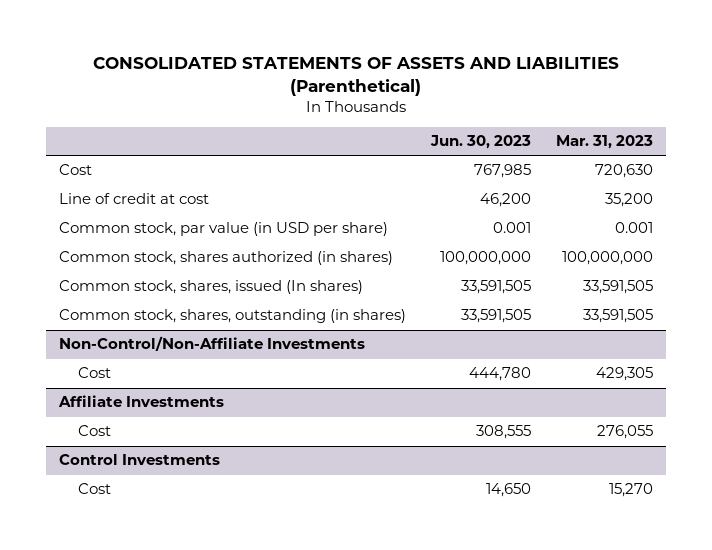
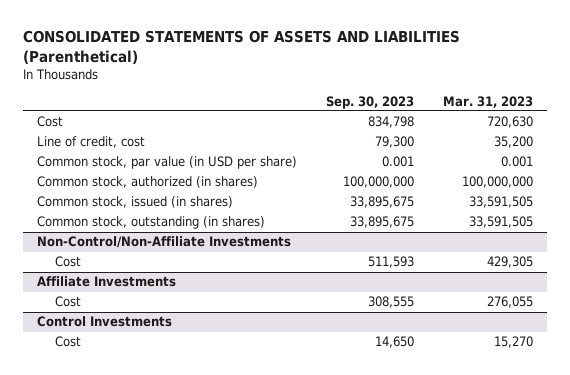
[430,135,532,150] Jun. 30, 2023 -> none
none -> [325,95,414,109] Sep. 30, 2023
[58,193,209,205] Line of credit at cost -> [37,136,146,149] Line of credit, cost
[58,251,393,266] Common stock, shares authorized (in shares) -> [37,176,259,189] Common stock, authorized (in shares)
[58,280,363,295] Common stock, shares, issued (In shares) -> [37,196,234,209] Common stock, issued (in shares)
[58,309,406,324] Common stock, shares, outstanding (in shares) -> [37,216,266,230] Common stock, outstanding (in shares)

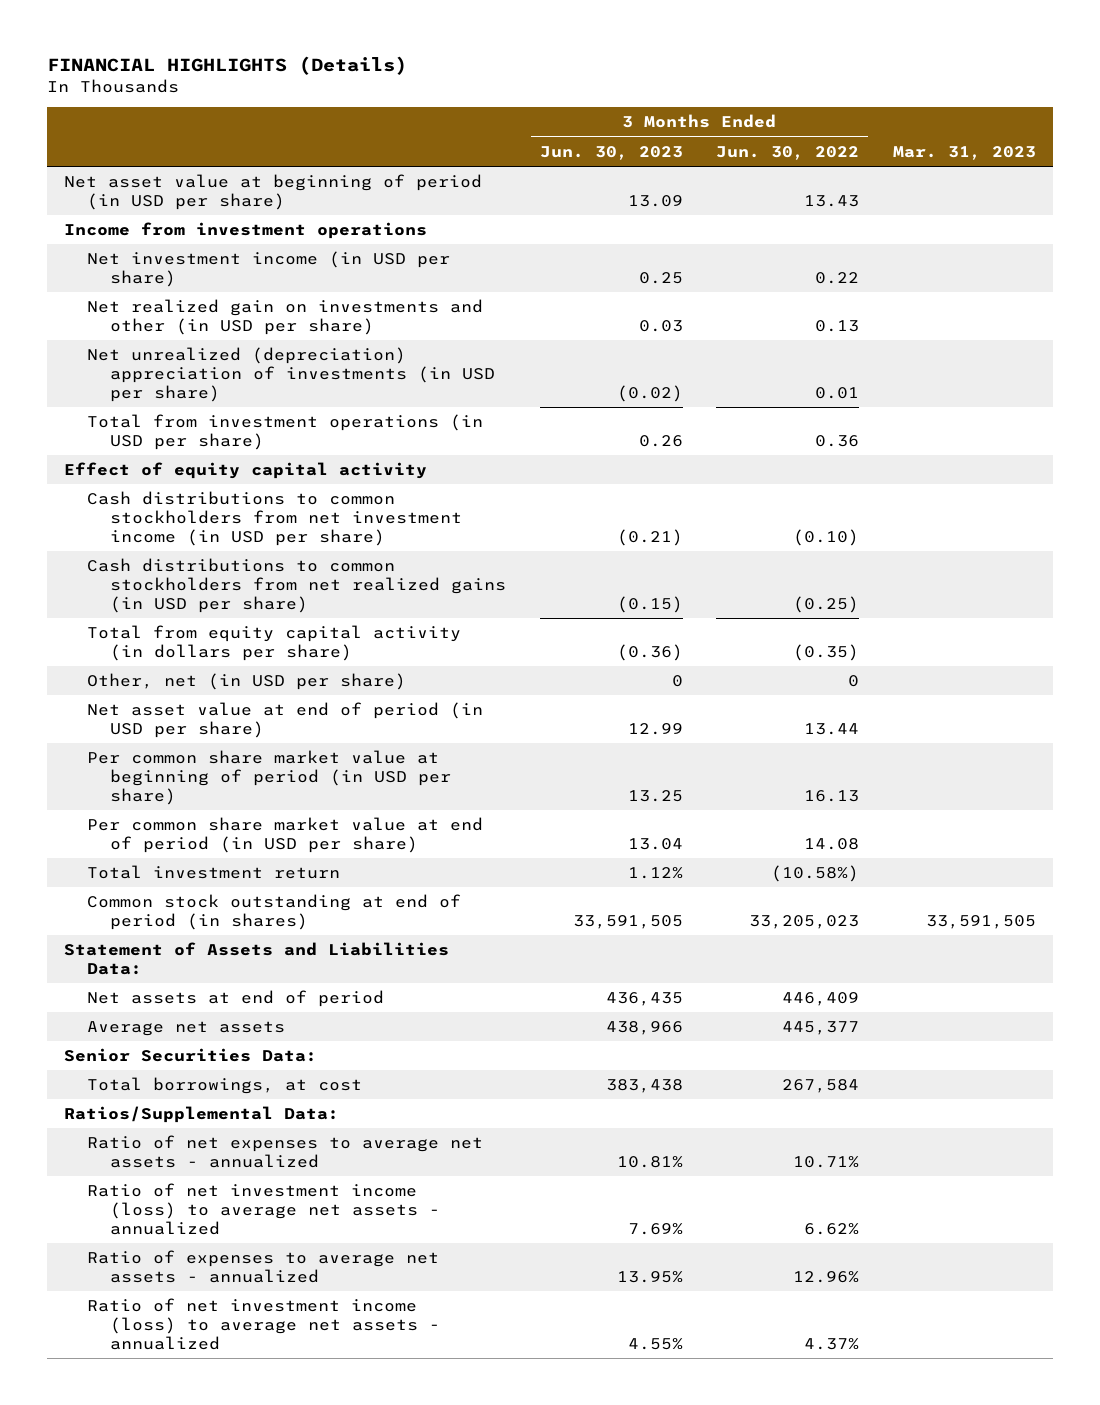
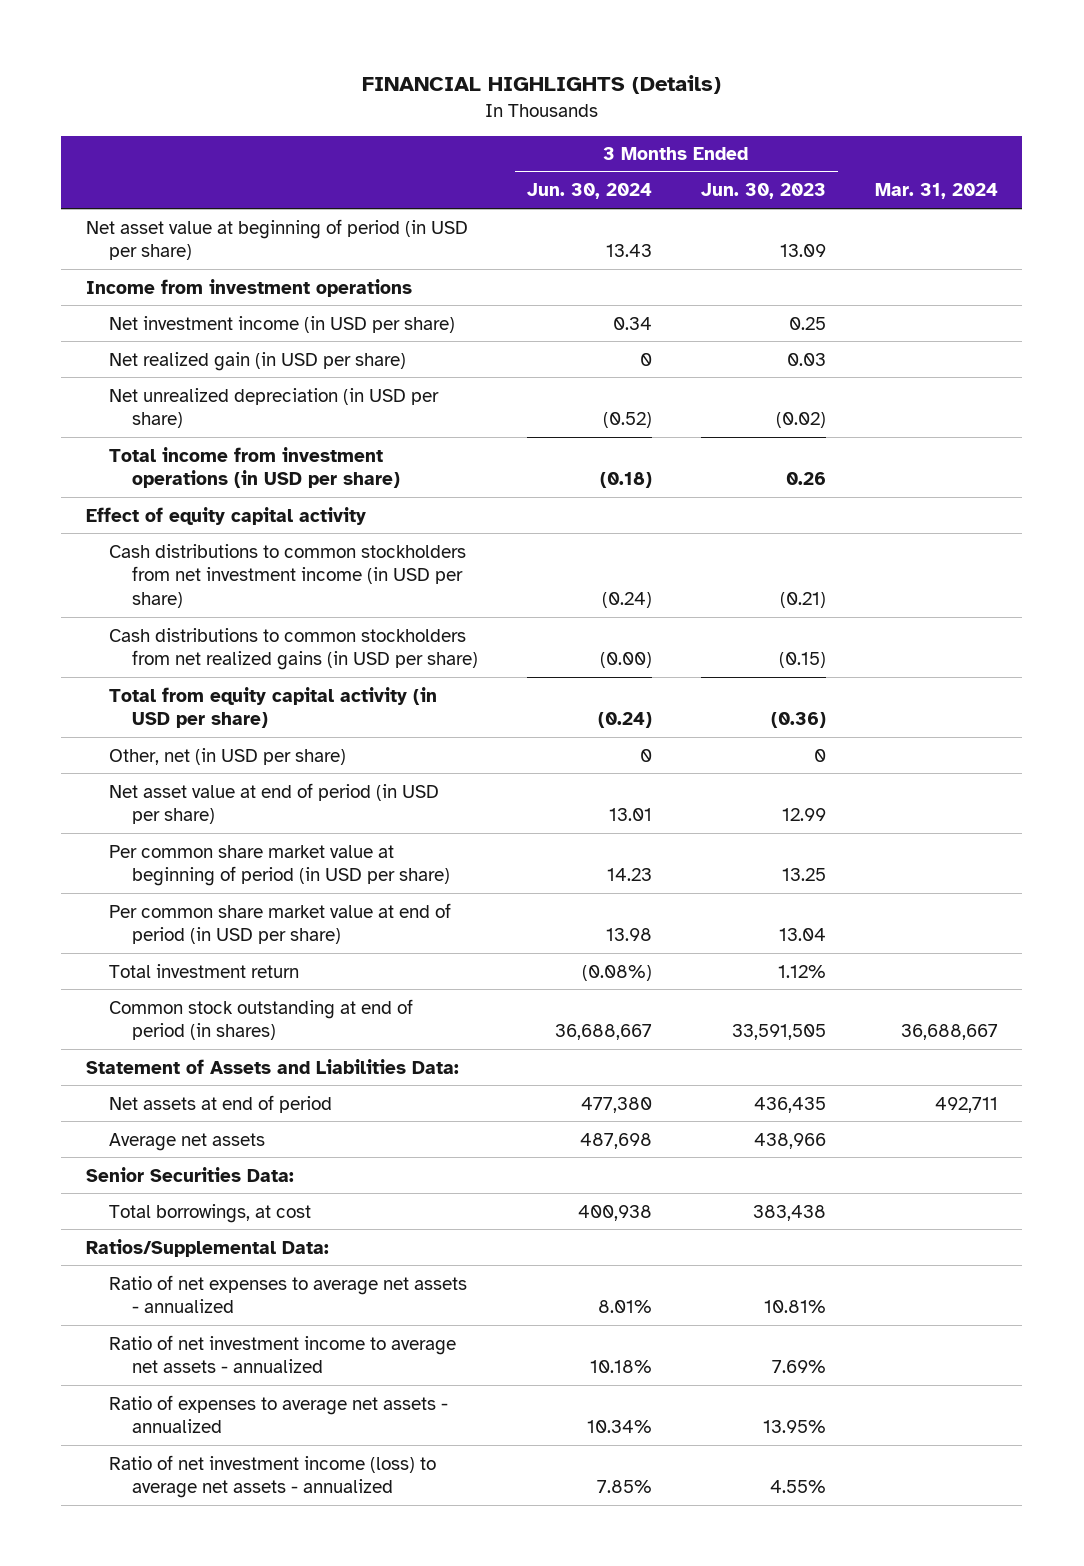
[716,145,860,160] Jun. 30, 2022 -> none
[893,145,1037,160] Mar. 31, 2023 -> none
none -> [526,183,652,200] Jun. 30, 2024
none -> [874,183,998,200] Mar. 31, 2024
[86,299,483,335] Net realized gain on investments and other (in USD per share) -> [108,351,406,371] Net realized gain (in USD per share)
[86,347,495,402] Net unrealized (depreciation) appreciation of investments (in USD per share) -> [108,387,439,429] Net unrealized depreciation (in USD per share)
[86,414,483,450] Total from investment operations (in USD per share) -> [108,446,400,489] Total income from investment operations (in USD per share)
[86,625,461,661] Total from equity capital activity (in dollars per share) -> [108,686,437,729] Total from equity capital activity (in USD per share)
[86,1183,440,1235] Ratio of net investment income (loss) to average net assets - annualized -> [108,1334,456,1374] Ratio of net investment income to average net assets - annualized

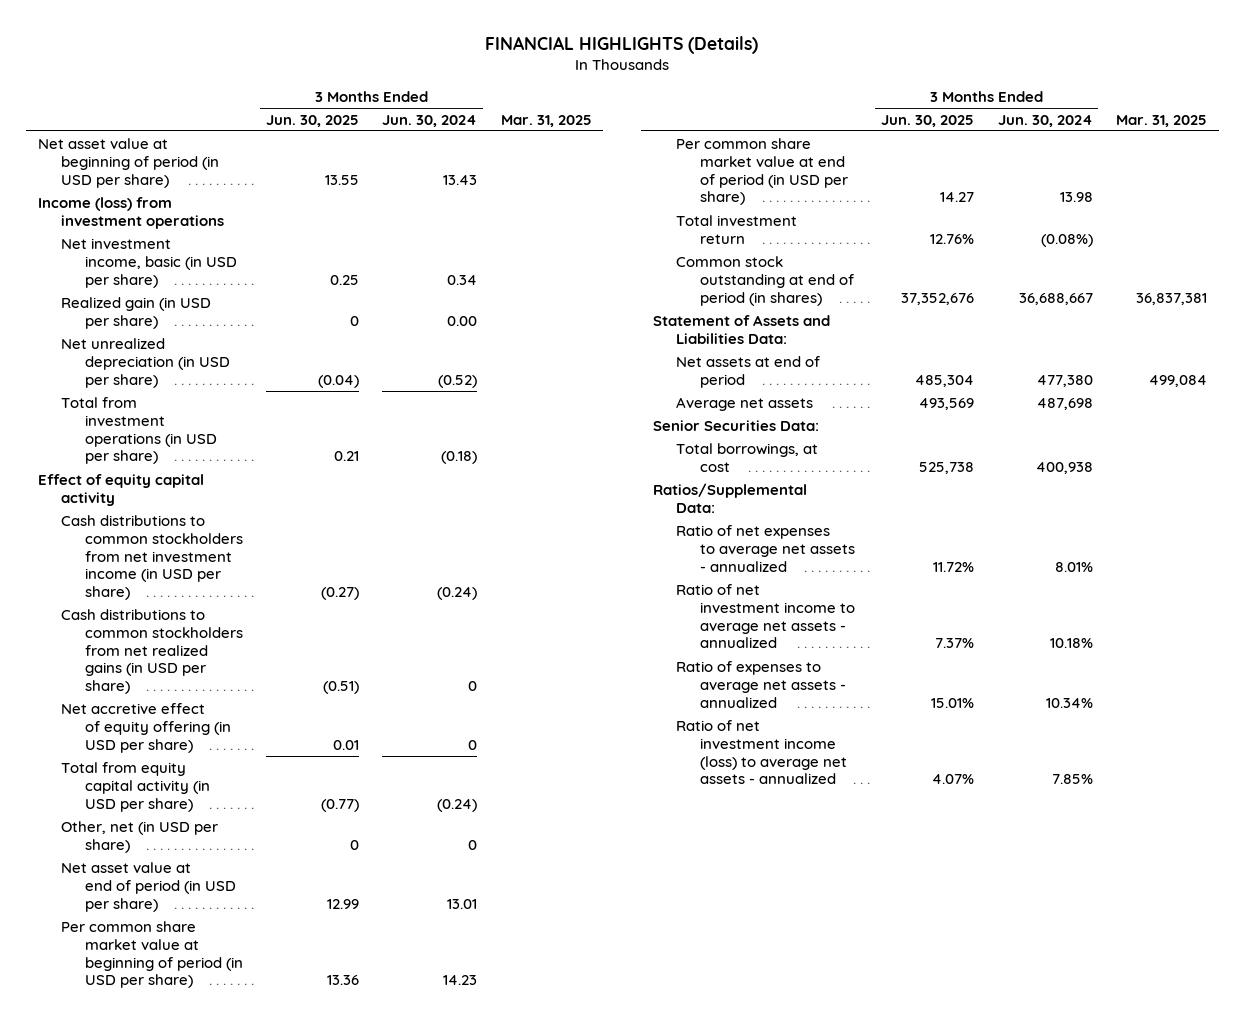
[700,183,826,200] Jun. 30, 2023 -> none
[874,183,998,200] Mar. 31, 2024 -> none
none -> [266,114,360,127] Jun. 30, 2025
none -> [500,114,592,127] Mar. 31, 2025
[85,278,412,297] Income from investment operations -> [37,196,225,229] Income (loss) from investment operations
[108,315,455,333] Net investment income (in USD per share) -> [61,237,237,288] Net investment income, basic (in USD per share)
[108,351,406,371] Net realized gain (in USD per share) -> [61,296,212,329] Realized gain (in USD per share)
[639,352,652,366] 0 -> [447,315,478,326] 0.00
[108,446,400,489] Total income from investment operations (in USD per share) -> [61,396,217,465] Total from investment operations (in USD per share)
[599,652,652,669] (0.00) -> [468,681,478,692] 0
none -> [61,702,231,753] Net accretive effect of equity offering (in USD per share)

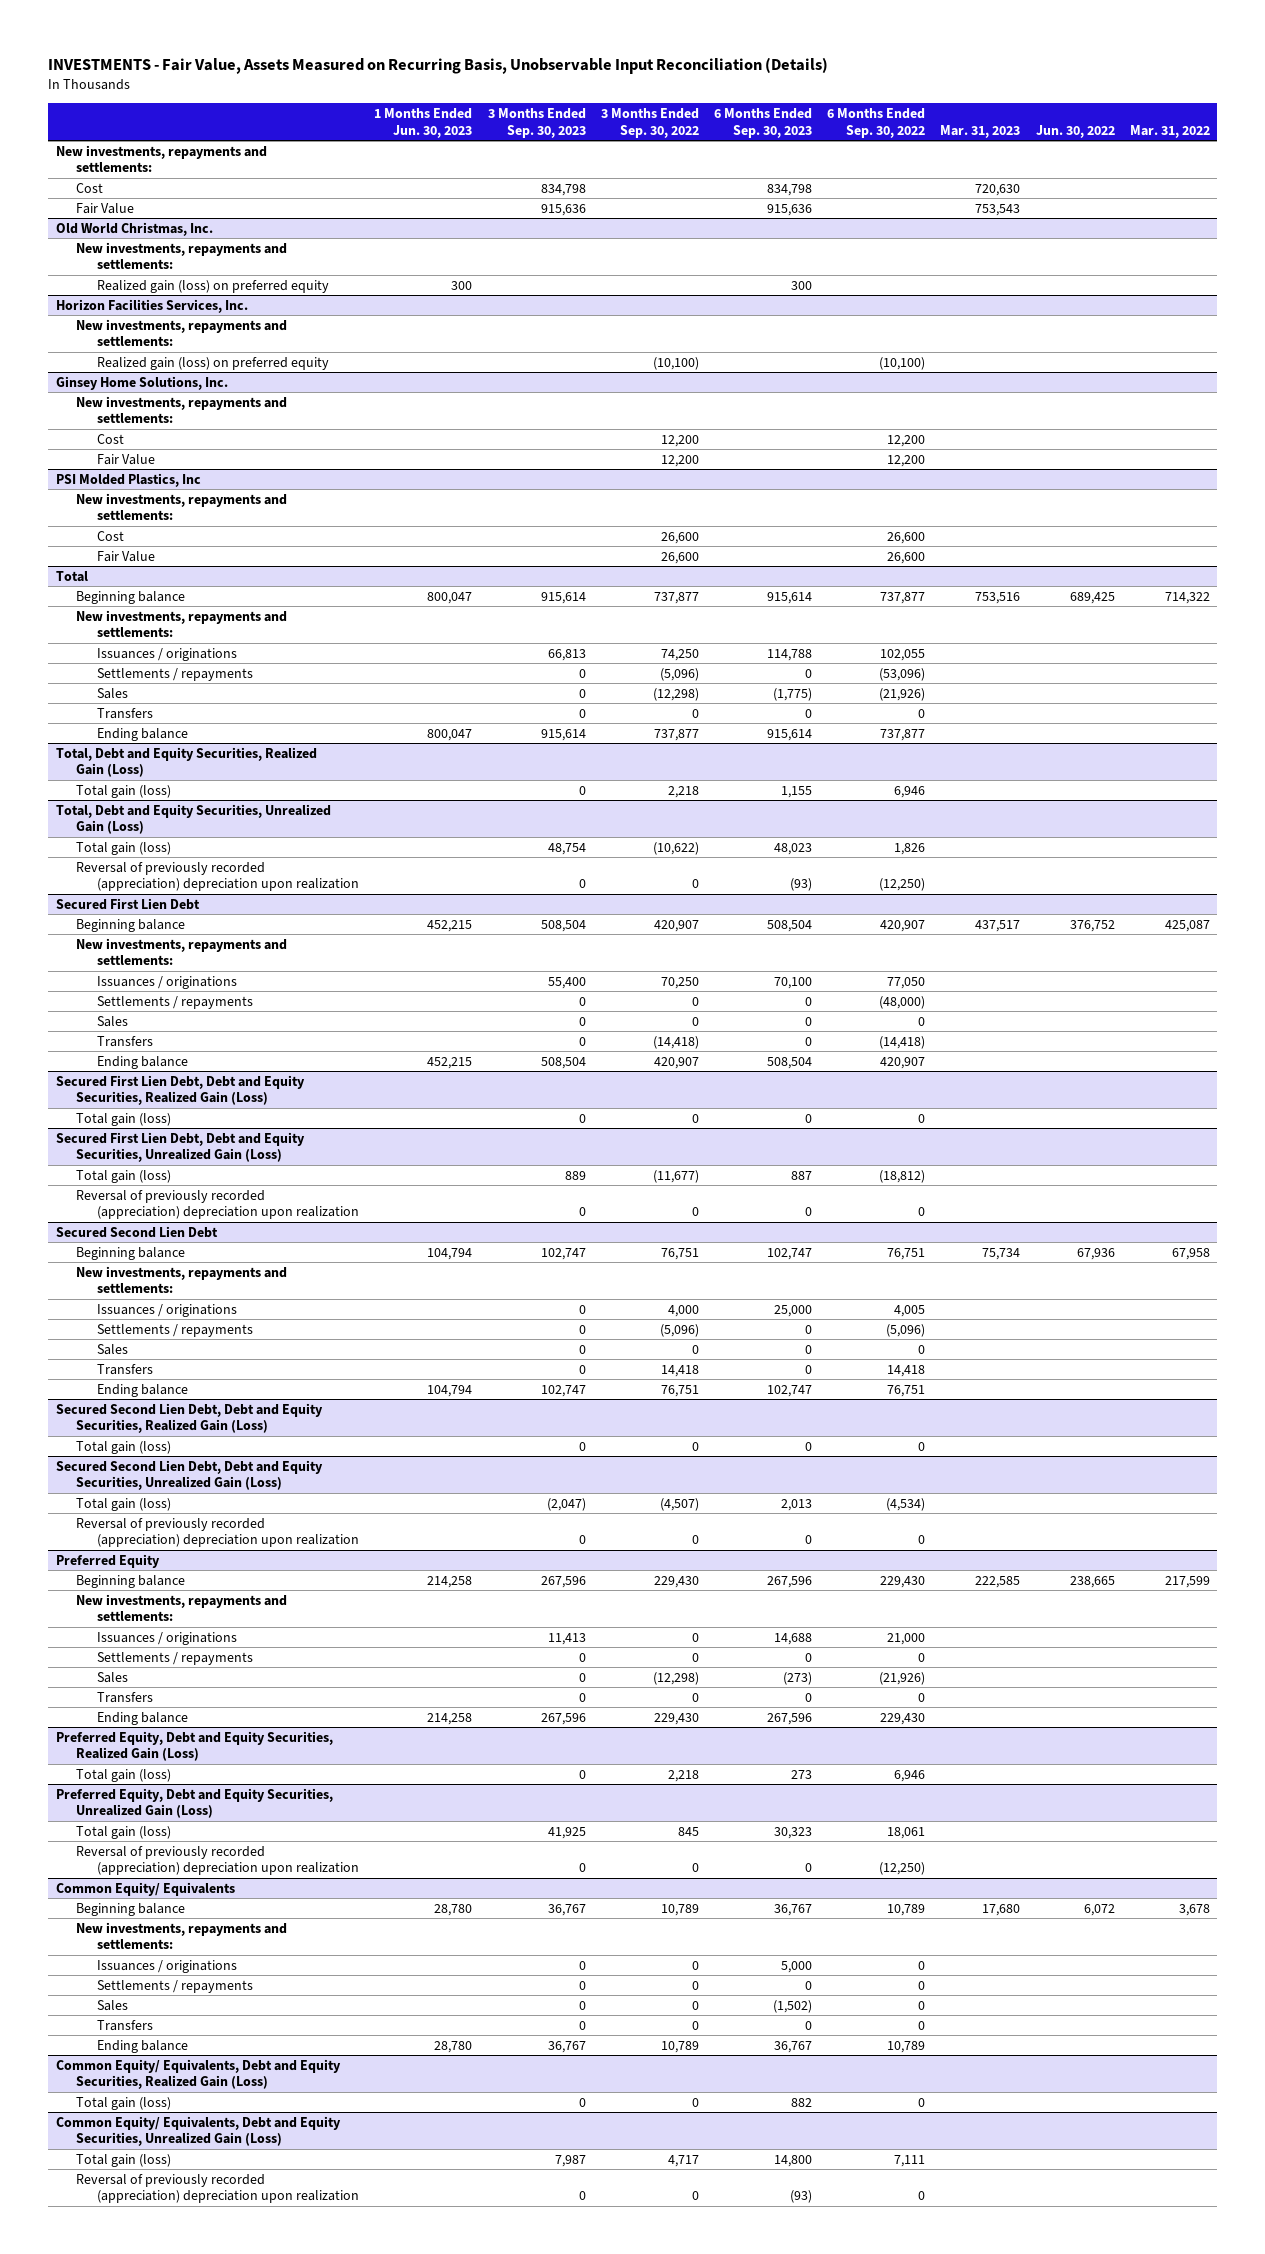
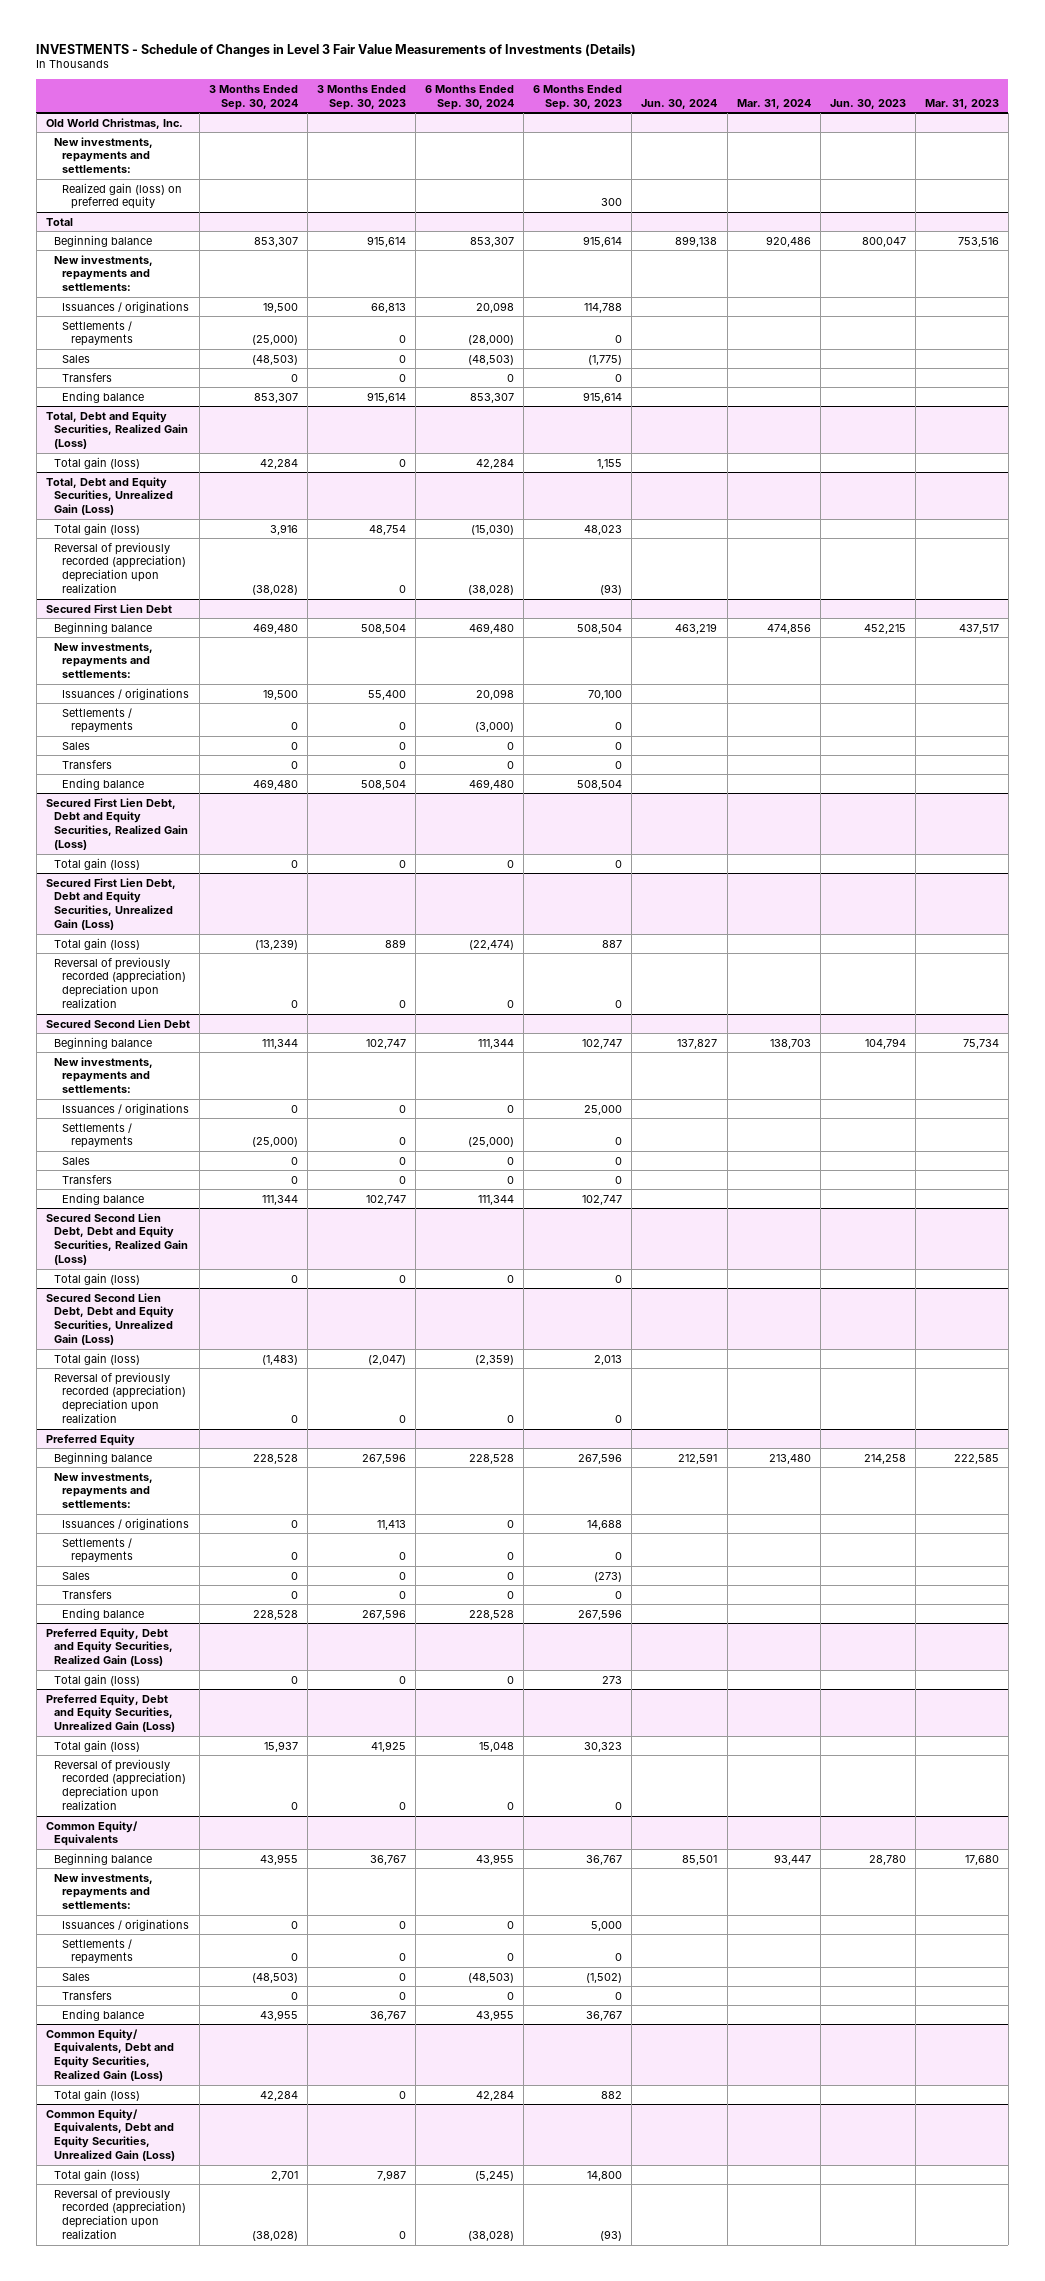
[48,57,829,75] INVESTMENTS - Fair Value, Assets Measured on Recurring Basis, Unobservable Input Reconciliation (Details) -> [36,43,637,57] INVESTMENTS - Schedule of Changes in Level 3 Fair Value Measurements of Investments (Details)
[374,108,473,138] 1 Months Ended Jun. 30, 2023 -> none
[600,108,699,138] 3 Months Ended Sep. 30, 2022 -> none
[827,108,926,138] 6 Months Ended Sep. 30, 2022 -> none
[1035,124,1115,138] Jun. 30, 2022 -> none
[1129,124,1210,138] Mar. 31, 2022 -> none
none -> [209,85,299,110] 3 Months Ended Sep. 30, 2024
none -> [425,85,515,110] 6 Months Ended Sep. 30, 2024
none -> [641,98,718,109] Jun. 30, 2024
none -> [736,98,811,109] Mar. 31, 2024
none -> [829,98,906,109] Jun. 30, 2023
[55,144,267,173] New investments, repayments and settlements: -> none
[76,182,104,193] Cost -> none
[76,202,135,214] Fair Value -> none
[55,298,248,313] Horizon Facilities Services, Inc. -> none
[76,318,288,347] New investments, repayments and settlements: -> none
[97,356,330,370] Realized gain (loss) on preferred equity -> none
[55,375,228,390] Ginsey Home Solutions, Inc. -> none
[76,395,288,424] New investments, repayments and settlements: -> none
[97,433,125,444] Cost -> none
[97,453,156,465] Fair Value -> none
[55,472,201,487] PSI Molded Plastics, Inc -> none
[76,492,288,521] New investments, repayments and settlements: -> none
[97,530,125,541] Cost -> none
[97,550,156,562] Fair Value -> none

